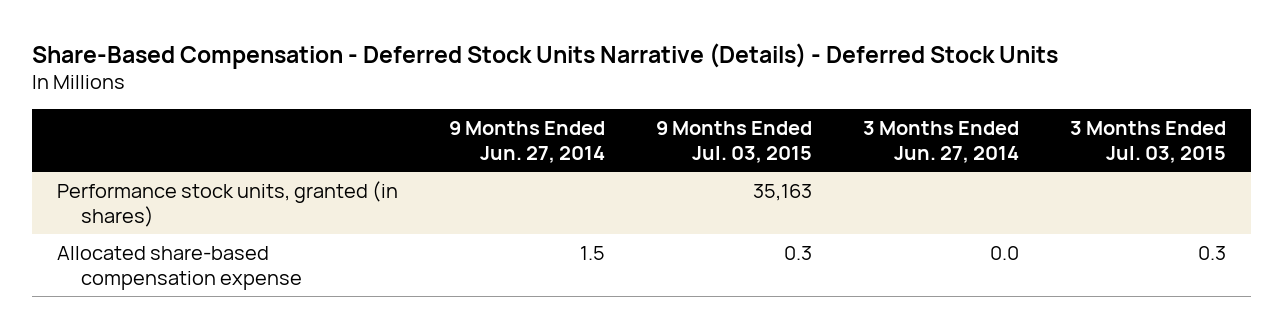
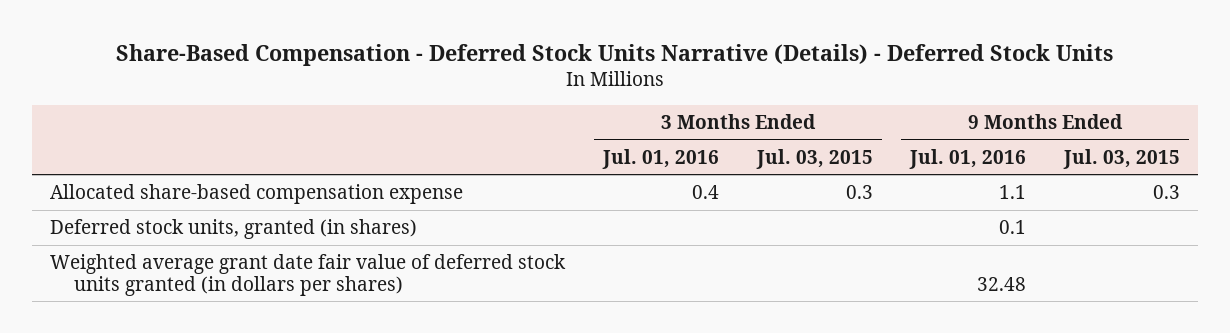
[448,121,605,163] 9 Months Ended Jun. 27, 2014 -> none
[862,121,1019,163] 3 Months Ended Jun. 27, 2014 -> none
none -> [602,148,720,169] Jul. 01, 2016
none -> [909,148,1027,169] Jul. 01, 2016
[57,181,399,227] Performance stock units, granted (in shares) -> none
none -> [50,219,418,240] Deferred stock units, granted (in shares)
none -> [50,254,567,296] Weighted average grant date fair value of deferred stock units granted (in dollars per shares)

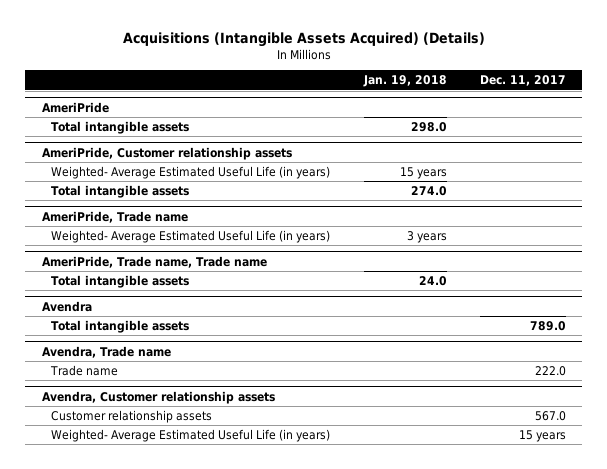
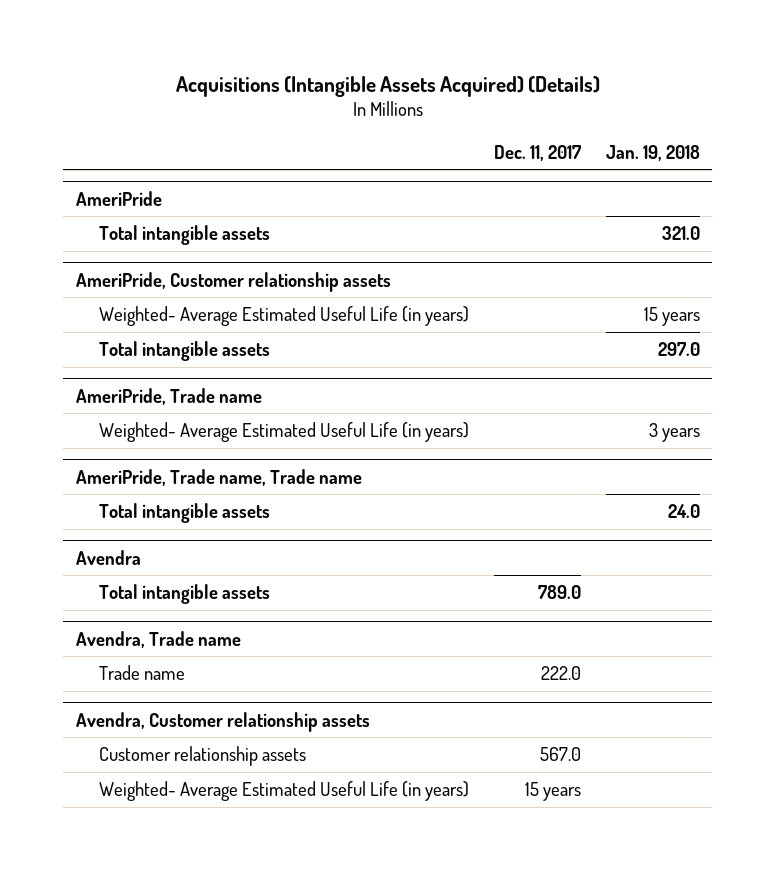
[410,121,447,132] 298.0 -> [661,226,700,241] 321.0
[410,185,447,196] 274.0 -> [657,342,700,357] 297.0

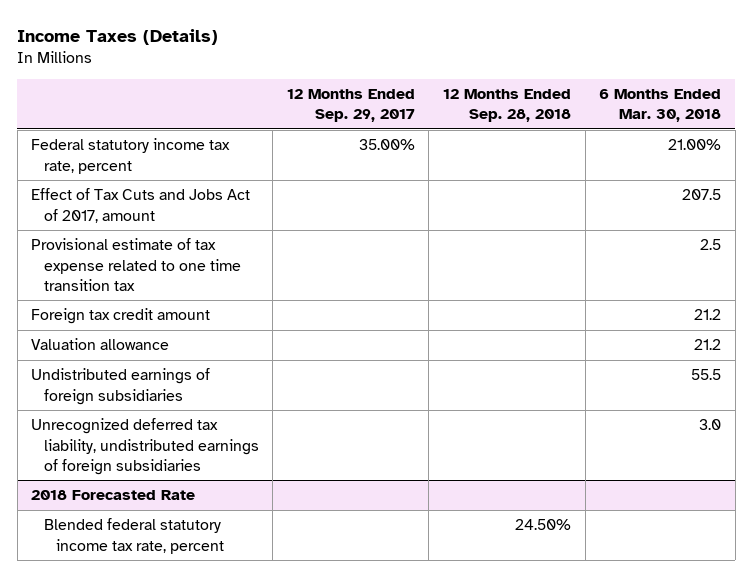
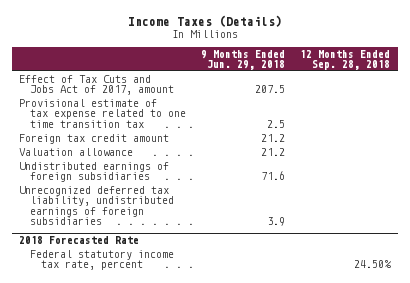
[286,89,415,123] 12 Months Ended Sep. 29, 2017 -> none
[599,89,722,123] 6 Months Ended Mar. 30, 2018 -> none
none -> [201,49,286,70] 9 Months Ended Jun. 29, 2018
[31,138,231,174] Federal statutory income tax rate, percent -> none
[43,518,225,554] Blended federal statutory income tax rate, percent -> [30,250,175,271] Federal statutory income tax rate, percent

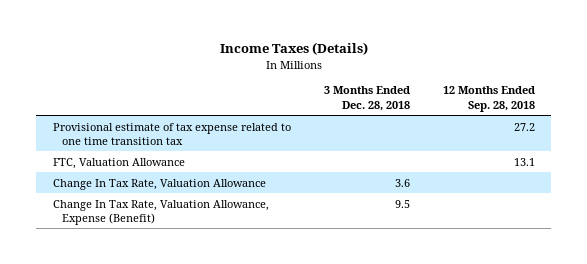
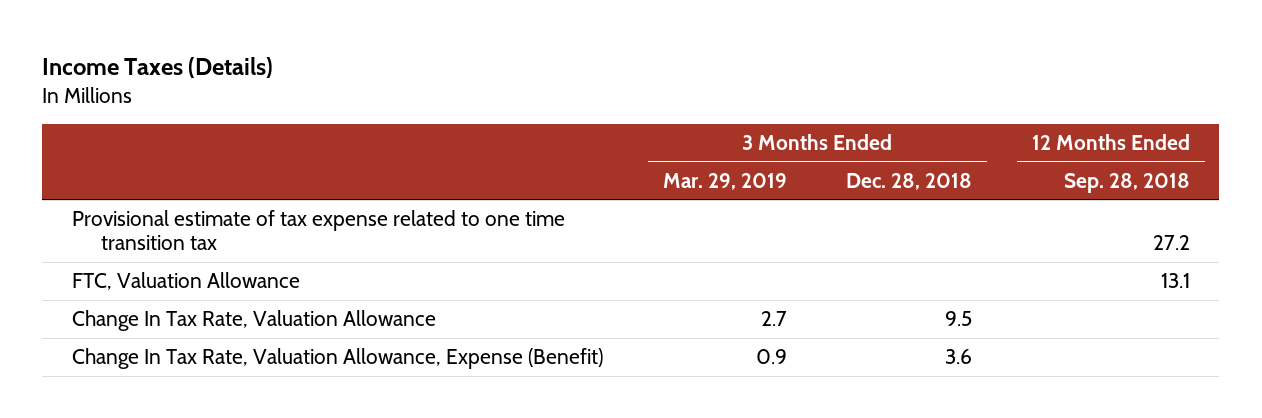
none -> [662,172,787,190] Mar. 29, 2019
[394,178,410,187] 3.6 -> [945,311,973,327] 9.5
[394,199,410,208] 9.5 -> [945,349,973,365] 3.6

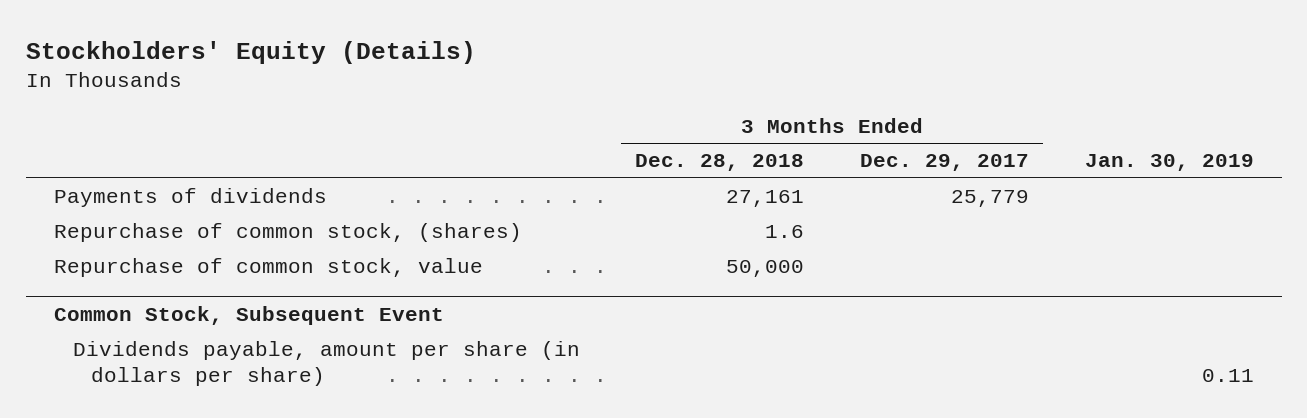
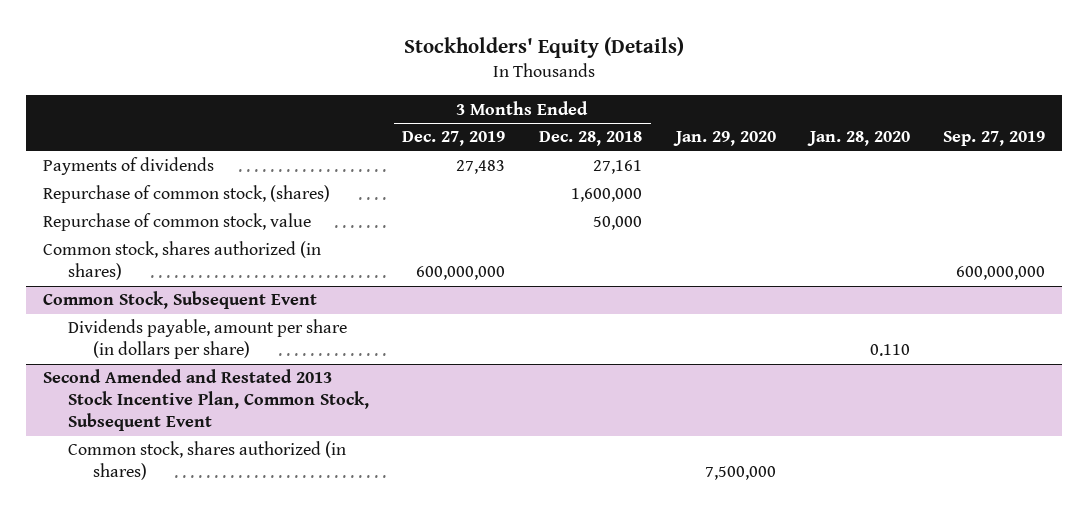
[859,154,1029,172] Dec. 29, 2017 -> none
[1084,154,1254,172] Jan. 30, 2019 -> none
none -> [402,131,506,147] Dec. 27, 2019
none -> [672,131,776,147] Jan. 29, 2020
none -> [806,131,910,147] Jan. 28, 2020
none -> [943,131,1046,147] Sep. 27, 2019
[765,225,805,239] 1.6 -> [571,188,643,203] 1,600,000
none -> [42,241,321,281] Common stock, shares authorized (in shares)
none -> [42,369,369,432] Second Amended and Restated 2013 Stock Incentive Plan, Common Stock, Subsequent Event
none -> [67,441,346,481] Common stock, shares authorized (in shares)

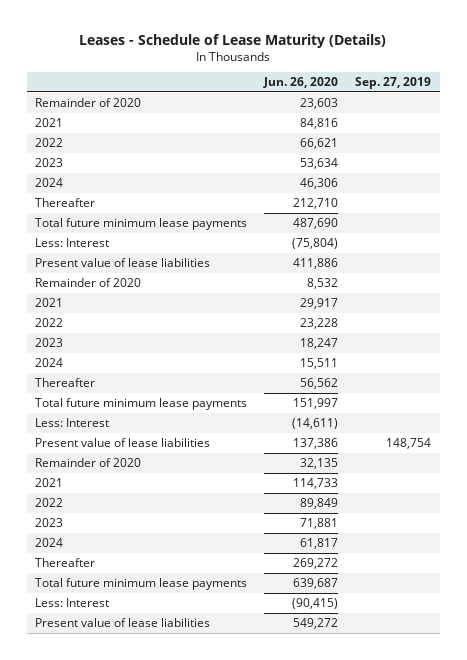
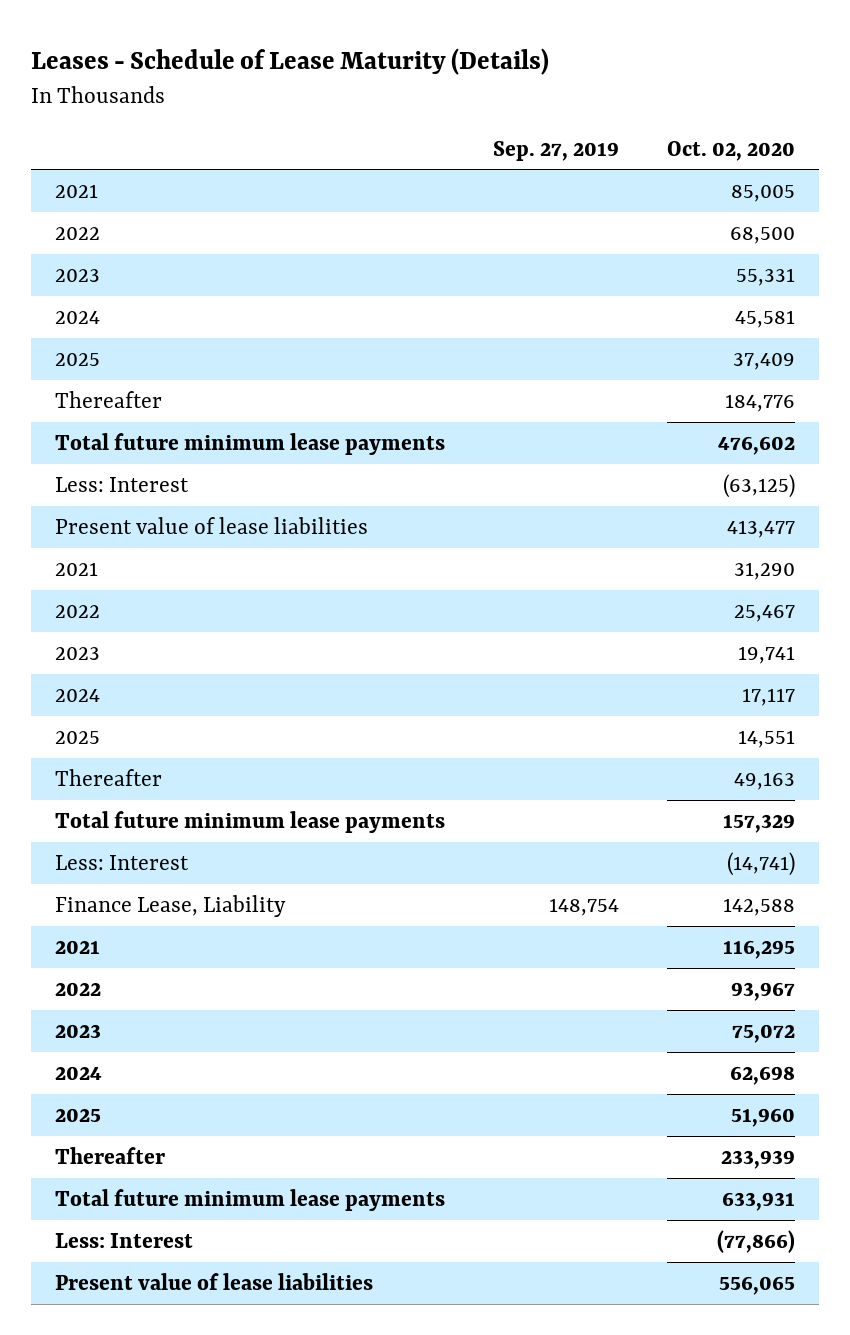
[263,77,339,89] Jun. 26, 2020 -> none
none -> [667,140,796,161] Oct. 02, 2020
[35,97,142,107] Remainder of 2020 -> none
none -> [55,353,101,367] 2025
[35,277,142,287] Remainder of 2020 -> none
none -> [55,731,101,745] 2025
[35,457,142,467] Remainder of 2020 -> none
[35,437,211,447] Present value of lease liabilities -> [55,895,287,918] Finance Lease, Liability
none -> [55,1108,102,1123] 2025

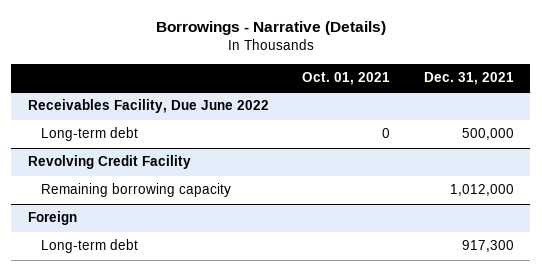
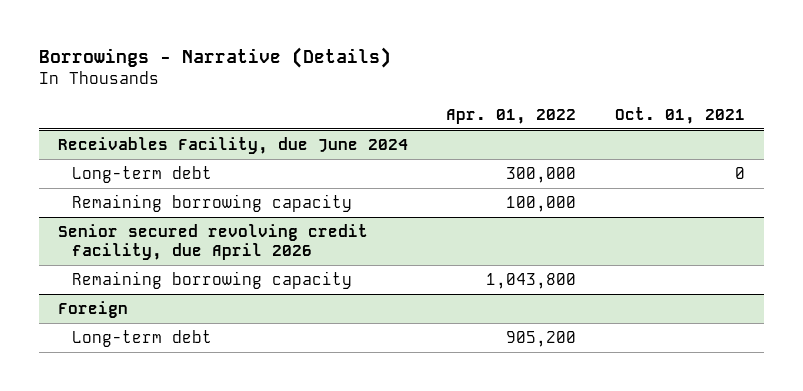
[423,72,514,86] Dec. 31, 2021 -> none
none -> [446,108,577,124] Apr. 01, 2022
[28,99,270,114] Receivables Facility, Due June 2022 -> [58,137,409,155] Receivables Facility, due June 2024
none -> [72,194,353,213] Remaining borrowing capacity
[28,155,192,170] Revolving Credit Facility -> [58,224,369,261] Senior secured revolving credit facility, due April 2026

